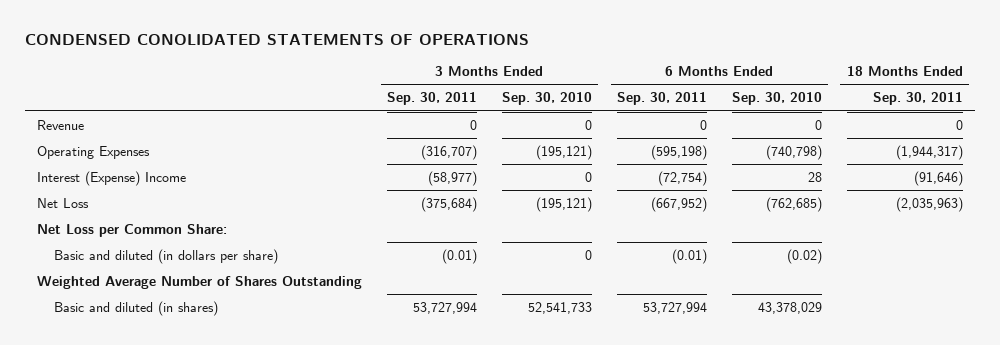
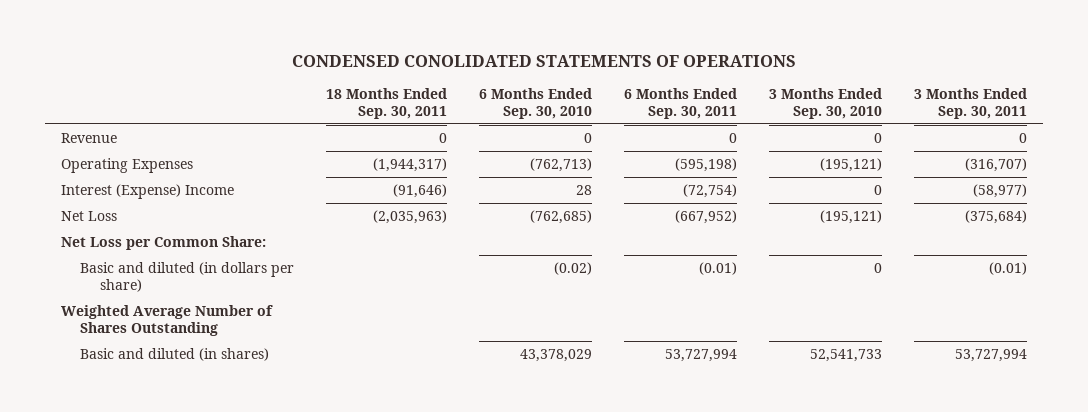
[765,144,822,160] (740,798) -> [530,158,593,173] (762,713)

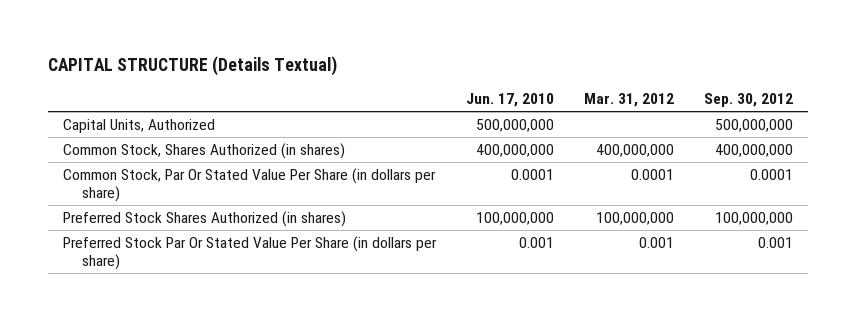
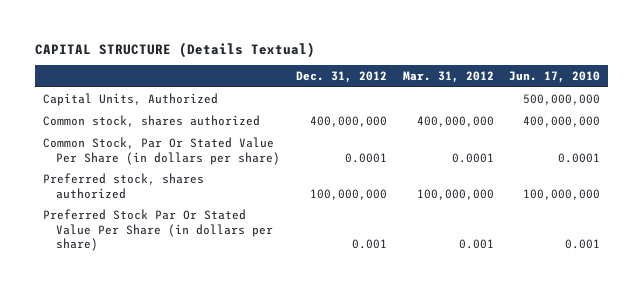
[703,93,793,108] Sep. 30, 2012 -> none
none -> [295,71,387,84] Dec. 31, 2012
[62,142,345,159] Common Stock, Shares Authorized (in shares) -> [43,114,261,127] Common stock, shares authorized
[62,210,346,227] Preferred Stock Shares Authorized (in shares) -> [43,172,205,199] Preferred stock, shares authorized

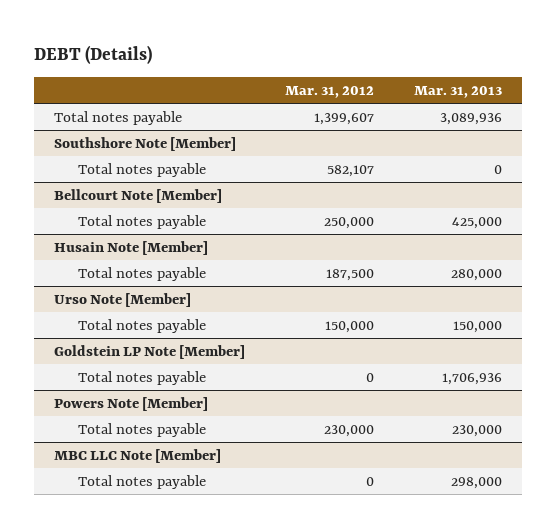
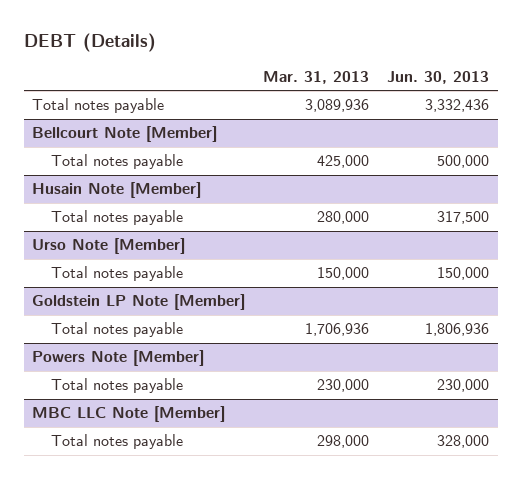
[284,86,374,99] Mar. 31, 2012 -> none
none -> [387,70,490,84] Jun. 30, 2013
[54,136,237,151] Southshore Note [Member] -> none
[78,162,207,177] Total notes payable -> none

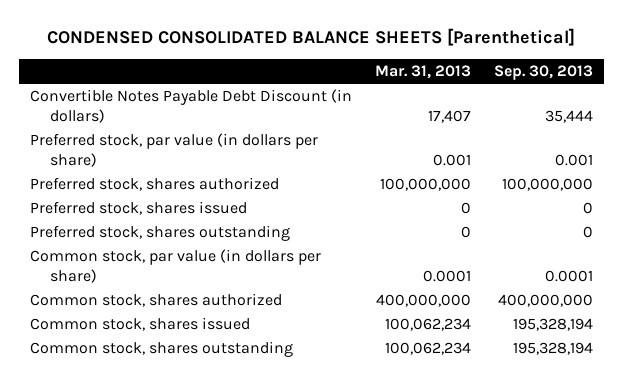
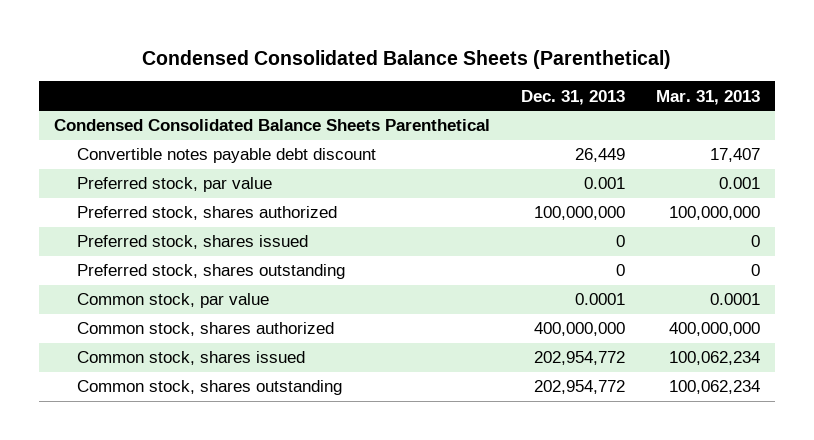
[47,28,576,47] CONDENSED CONSOLIDATED BALANCE SHEETS [Parenthetical] -> [142,49,672,69] Condensed Consolidated Balance Sheets (Parenthetical)
[493,64,593,80] Sep. 30, 2013 -> none
none -> [521,89,626,105] Dec. 31, 2013
none -> [54,119,491,132] Condensed Consolidated Balance Sheets Parenthetical
[30,89,353,123] Convertible Notes Payable Debt Discount (in dollars) -> [76,148,376,164] Convertible notes payable debt discount
[30,133,319,167] Preferred stock, par value (in dollars per share) -> [76,177,272,193] Preferred stock, par value
[30,249,322,283] Common stock, par value (in dollars per share) -> [76,293,269,309] Common stock, par value

